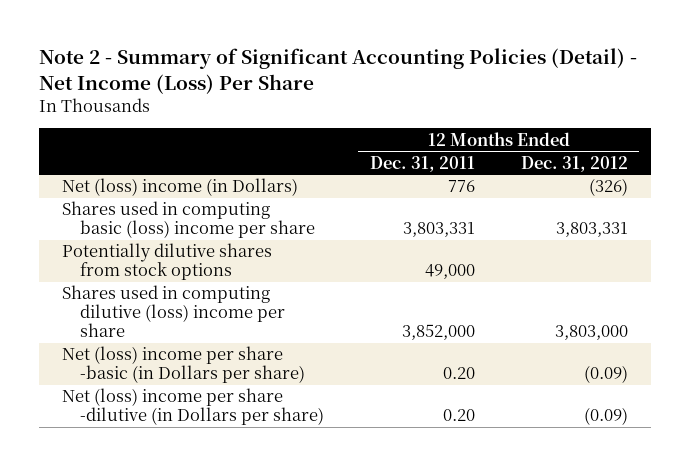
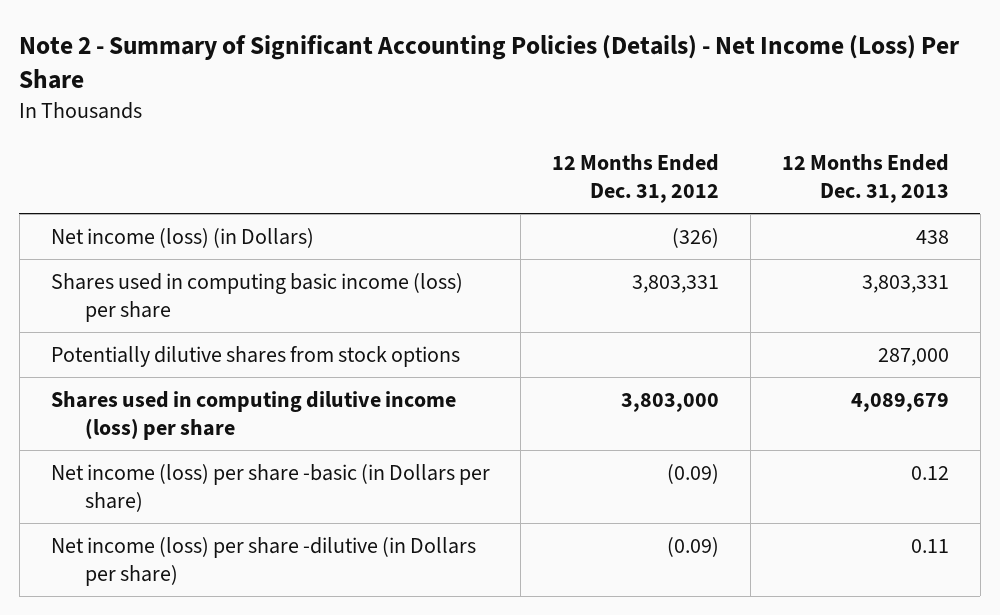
[38,48,637,94] Note 2 - Summary of Significant Accounting Policies (Detail) - Net Income (Loss) Per Share -> [19,34,961,89] Note 2 - Summary of Significant Accounting Policies (Details) - Net Income (Loss) Per Share
[369,155,475,172] Dec. 31, 2011 -> none
none -> [782,154,950,203] 12 Months Ended Dec. 31, 2013
[61,178,298,197] Net (loss) income (in Dollars) -> [50,228,314,249] Net income (loss) (in Dollars)
[61,201,315,239] Shares used in computing basic (loss) income per share -> [50,273,463,322] Shares used in computing basic income (loss) per share
[61,285,285,338] Shares used in computing dilutive (loss) income per share -> [50,391,456,440] Shares used in computing dilutive income (loss) per share
[61,346,305,384] Net (loss) income per share -basic (in Dollars per share) -> [50,464,490,512] Net income (loss) per share -basic (in Dollars per share)
[61,388,324,426] Net (loss) income per share -dilutive (in Dollars per share) -> [50,537,476,586] Net income (loss) per share -dilutive (in Dollars per share)

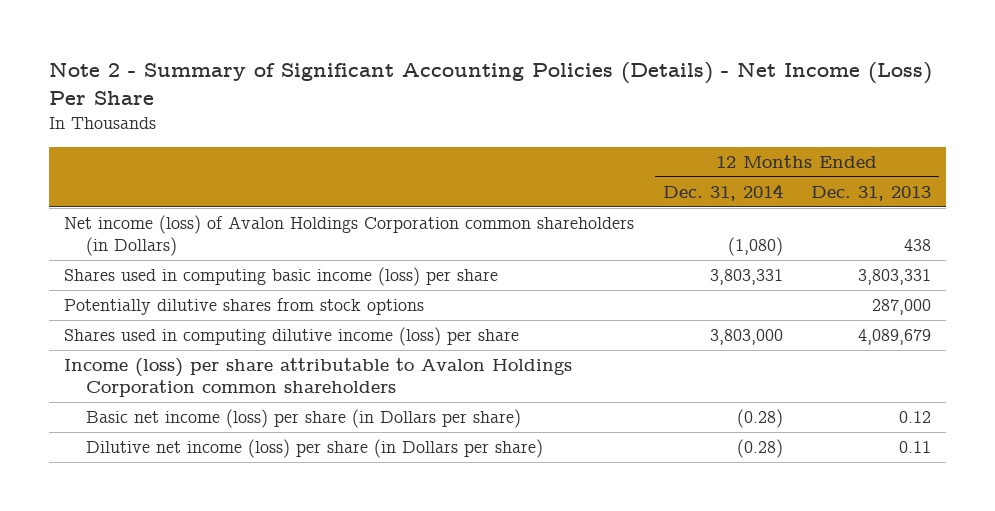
[552,154,720,203] 12 Months Ended Dec. 31, 2012 -> none
none -> [662,184,783,202] Dec. 31, 2014
[50,228,314,249] Net income (loss) (in Dollars) -> [63,215,634,257] Net income (loss) of Avalon Holdings Corporation common shareholders (in Dollars)
none -> [63,358,572,398] Income (loss) per share attributable to Avalon Holdings Corporation common shareholders
[50,464,490,512] Net income (loss) per share -basic (in Dollars per share) -> [85,409,521,429] Basic net income (loss) per share (in Dollars per share)
[50,537,476,586] Net income (loss) per share -dilutive (in Dollars per share) -> [85,439,543,459] Dilutive net income (loss) per share (in Dollars per share)

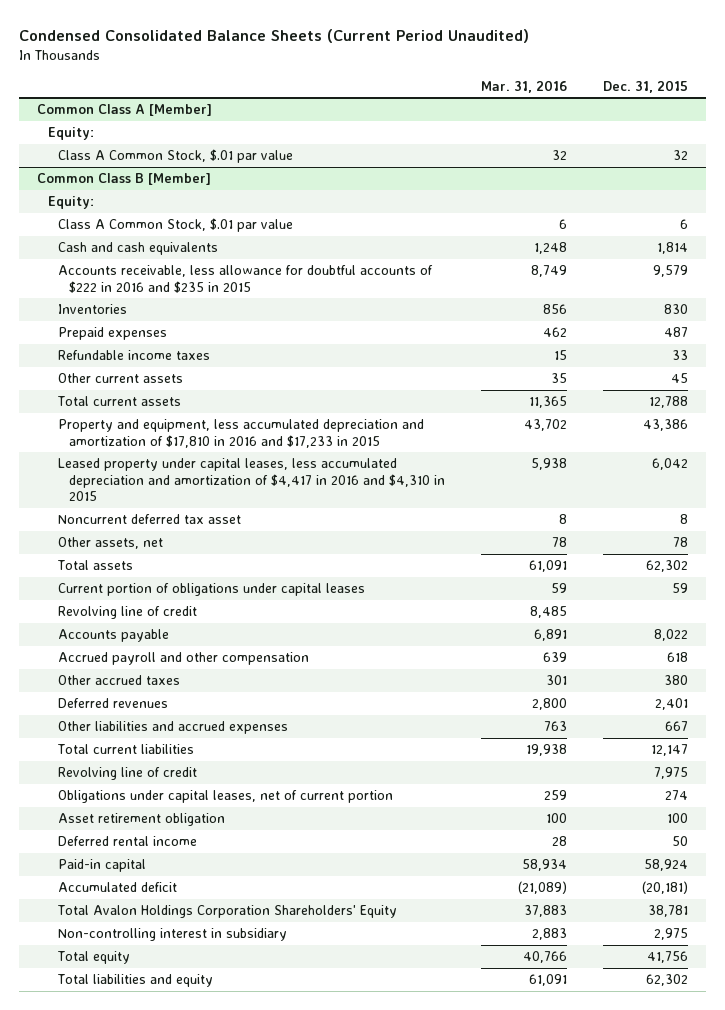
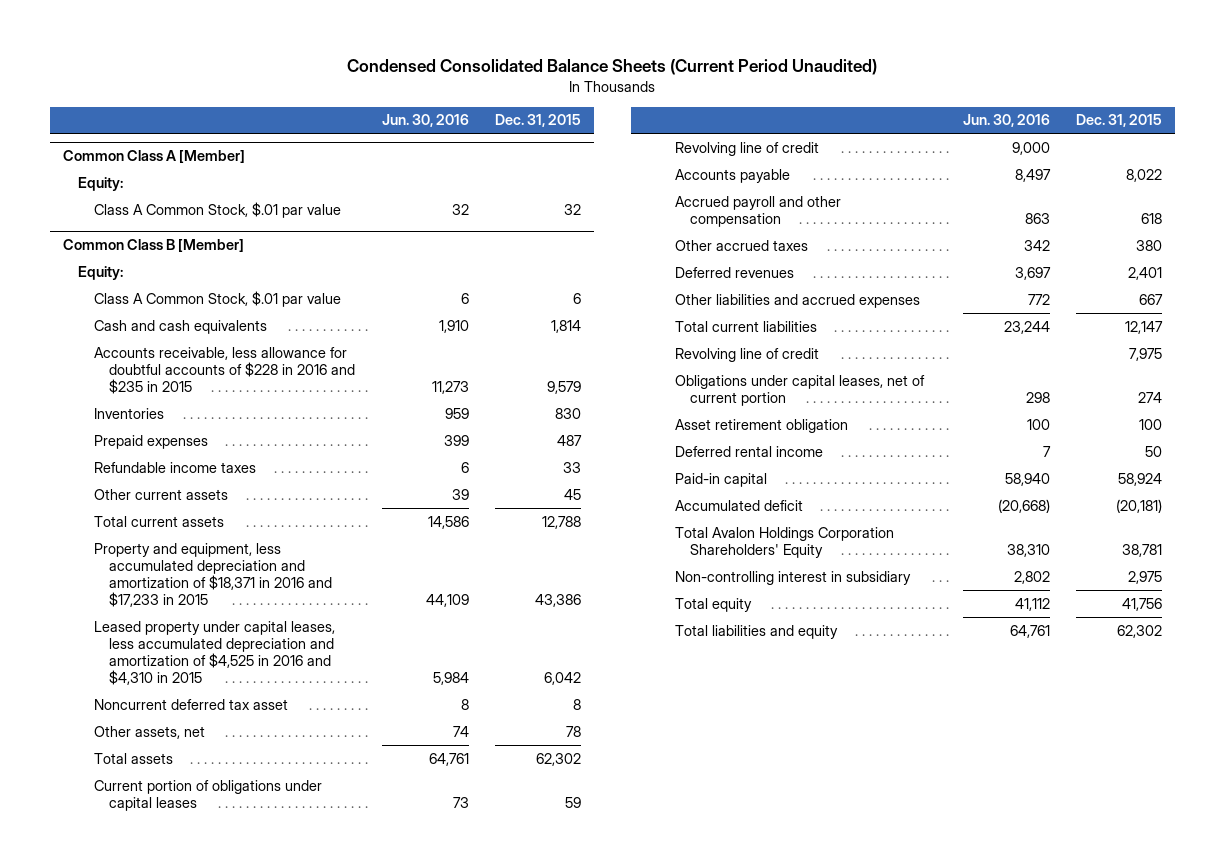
[480,79,567,93] Mar. 31, 2016 -> none
none -> [381,114,469,128] Jun. 30, 2016
[58,265,434,293] Accounts receivable, less allowance for doubtful accounts of $222 in 2016 and $235 in 2015 -> [93,346,356,395] Accounts receivable, less allowance for doubtful accounts of $228 in 2016 and $235 in 2015
[58,419,425,448] Property and equipment, less accumulated depreciation and amortization of $17,810 in 2016 and $17,233 in 2015 -> [93,542,333,608] Property and equipment, less accumulated depreciation and amortization of $18,371 in 2016 and $17,233 in 2015
[58,458,445,502] Leased property under capital leases, less accumulated depreciation and amortization of $4,417 in 2016 and $4,310 in 2015 -> [93,620,335,686] Leased property under capital leases, less accumulated depreciation and amortization of $4,525 in 2016 and $4,310 in 2015

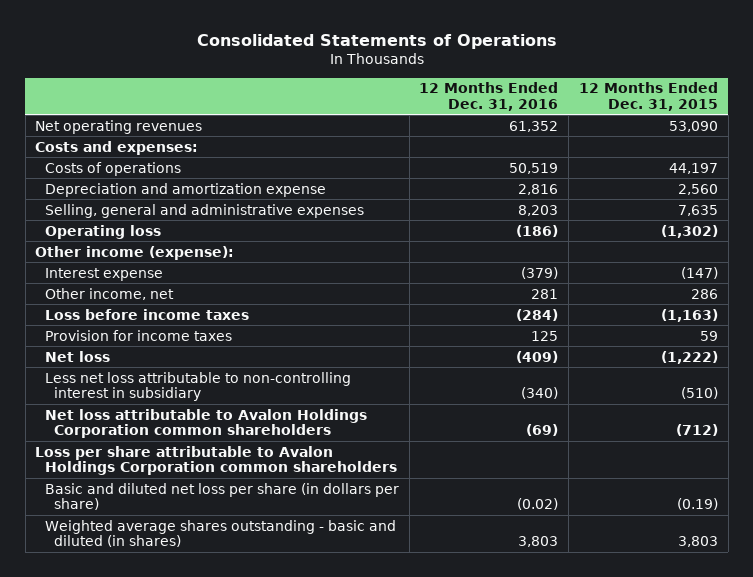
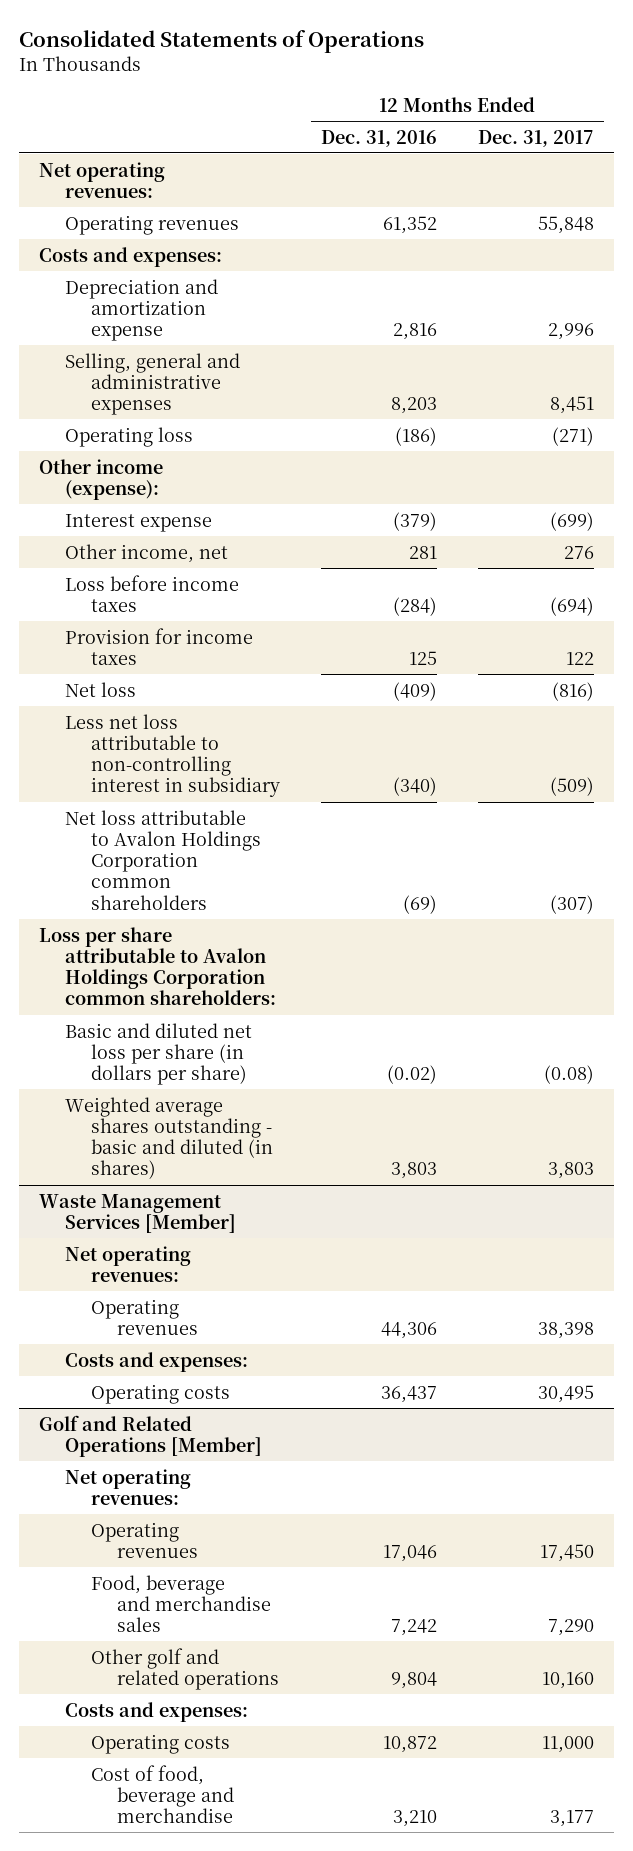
[579,82,719,111] 12 Months Ended Dec. 31, 2015 -> none
none -> [477,129,594,147] Dec. 31, 2017
none -> [39,161,166,198] Net operating revenues:
[35,119,203,134] Net operating revenues -> [65,214,240,235] Operating revenues
[44,161,181,176] Costs of operations -> none
[35,445,397,475] Loss per share attributable to Avalon Holdings Corporation common shareholders -> [39,926,277,1006] Loss per share attributable to Avalon Holdings Corporation common shareholders:
none -> [39,1193,237,1233] Waste Management Services [Member]
none -> [65,1245,192,1282] Net operating revenues:
none -> [91,1298,199,1335] Operating revenues
none -> [65,1351,249,1372] Costs and expenses:
none -> [91,1383,231,1404] Operating costs
none -> [39,1414,263,1457] Golf and Related Operations [Member]
none -> [65,1468,192,1505] Net operating revenues:
none -> [91,1521,199,1558] Operating revenues
none -> [91,1574,272,1633] Food, beverage and merchandise sales
none -> [91,1647,280,1690] Other golf and related operations
none -> [65,1701,249,1722] Costs and expenses:
none -> [91,1733,231,1754] Operating costs
none -> [91,1764,235,1824] Cost of food, beverage and merchandise

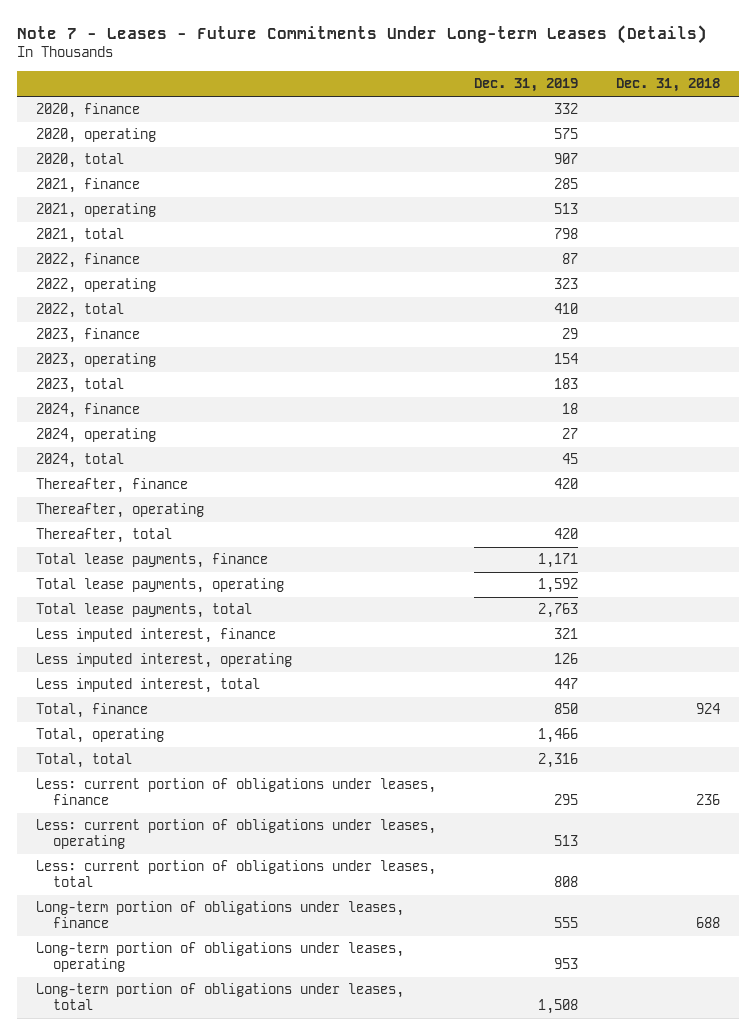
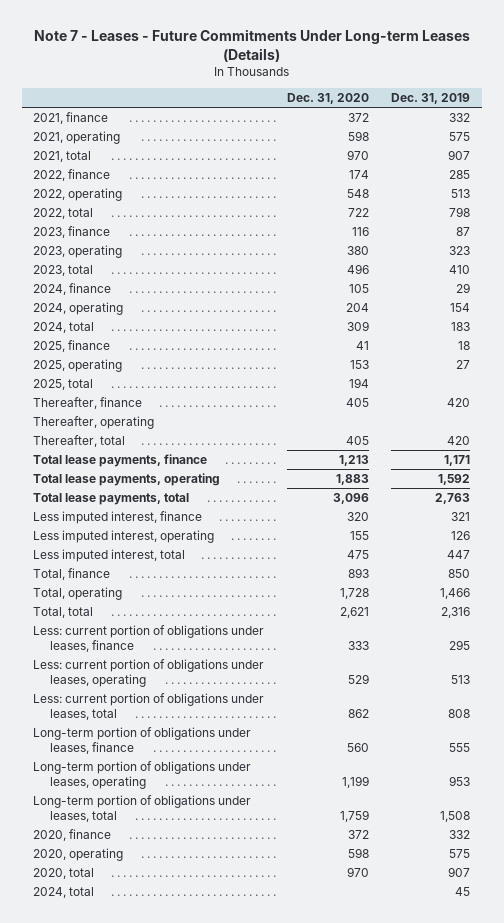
[615,78,720,93] Dec. 31, 2018 -> none
none -> [286,93,369,105] Dec. 31, 2020
[553,178,578,190] 285 -> [449,112,471,122] 332
[553,203,578,215] 513 -> [449,131,471,141] 575
[553,228,578,240] 798 -> [448,149,471,160] 907
[561,253,578,265] 87 -> [449,169,471,179] 285
[553,278,578,290] 323 -> [451,188,471,198] 513
[553,303,578,315] 410 -> [449,206,471,217] 798
[561,328,578,340] 29 -> [456,226,471,236] 87
[553,353,578,365] 154 -> [449,245,471,255] 323
[553,378,578,390] 183 -> [449,264,471,274] 410
[561,403,578,415] 18 -> [456,282,471,293] 29
[561,428,578,440] 27 -> [450,302,471,312] 154
none -> [33,321,95,333] 2024, total
none -> [33,339,111,352] 2025, finance
none -> [33,358,123,372] 2025, operating
none -> [33,378,94,390] 2025, total
[36,103,141,119] 2020, finance -> [33,828,112,841] 2020, finance
[36,128,157,144] 2020, operating -> [33,847,124,861] 2020, operating
[36,153,125,169] 2020, total -> [33,867,95,879] 2020, total
[36,453,125,469] 2024, total -> [33,886,95,898] 2024, total

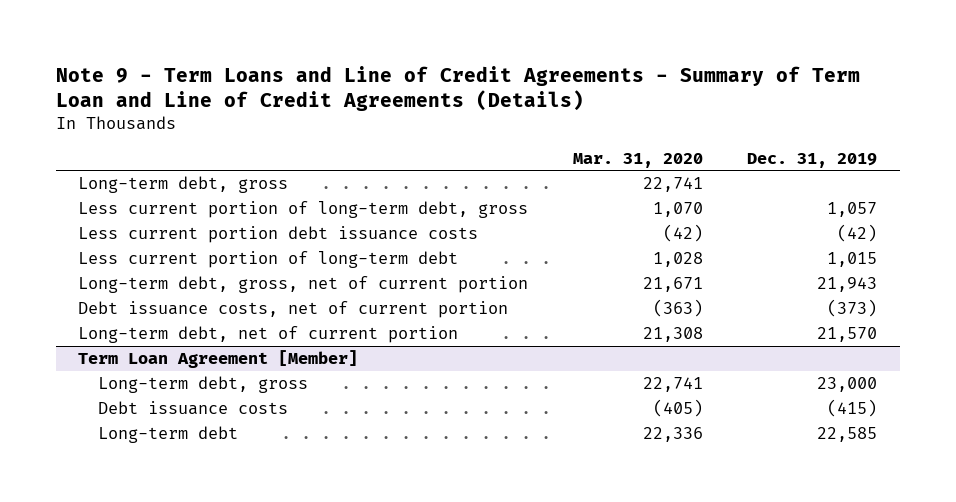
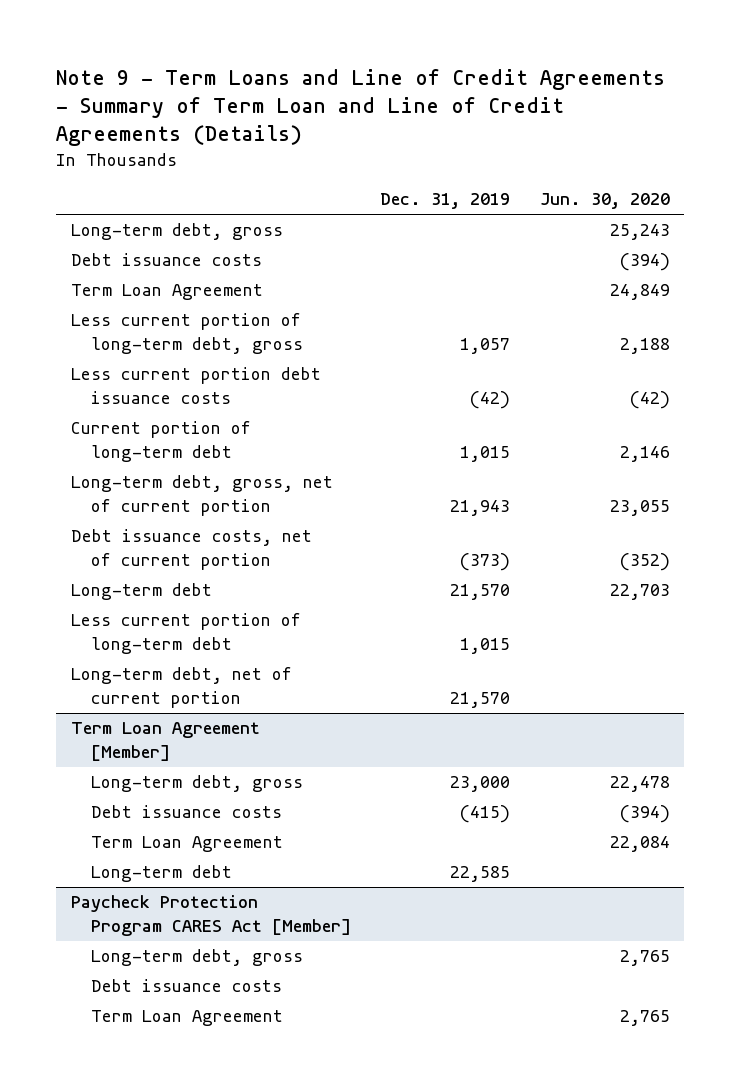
[572,152,703,168] Mar. 31, 2020 -> none
none -> [539,193,670,210] Jun. 30, 2020
none -> [71,253,263,267] Debt issuance costs
none -> [71,284,264,301] Term Loan Agreement
none -> [71,421,252,463] Current portion of long-term debt
none -> [71,583,213,601] Long-term debt
[78,251,459,269] Less current portion of long-term debt -> [71,613,302,655] Less current portion of long-term debt
none -> [91,836,284,853] Term Loan Agreement
none -> [71,895,352,937] Paycheck Protection Program CARES Act [Member]
none -> [91,949,304,967] Long-term debt, gross
none -> [91,979,283,993] Debt issuance costs
none -> [91,1010,284,1027] Term Loan Agreement

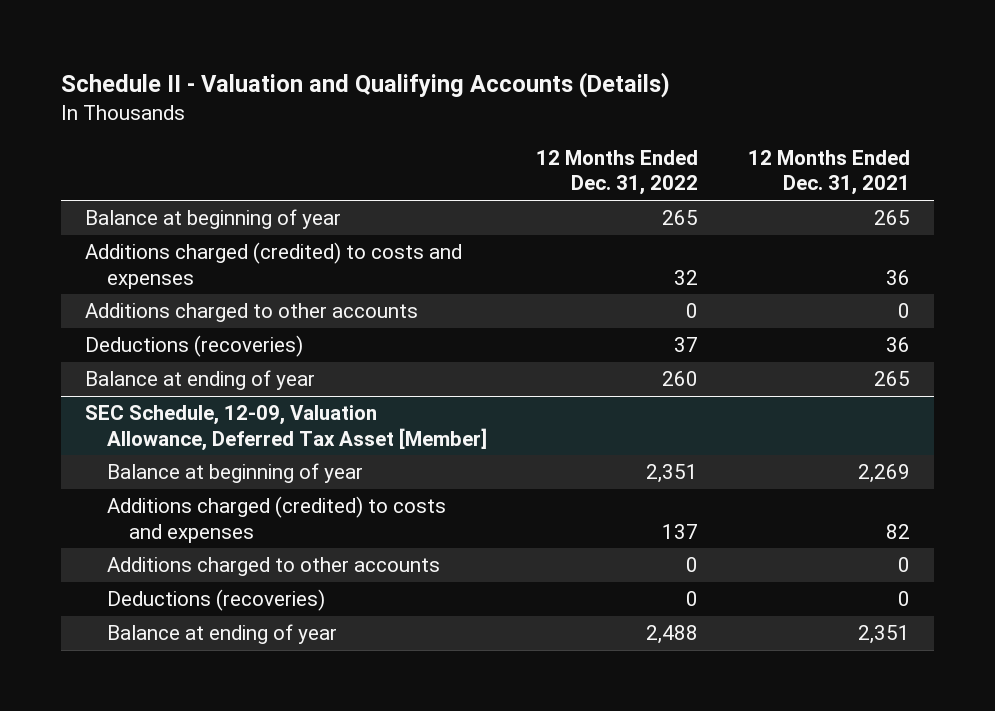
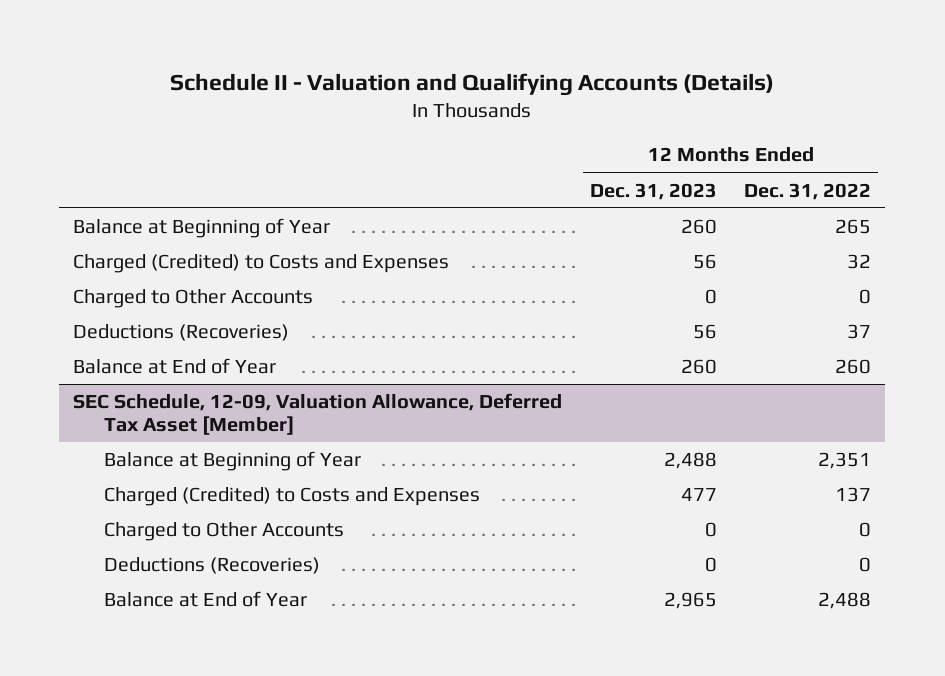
[747,150,910,196] 12 Months Ended Dec. 31, 2021 -> none
none -> [589,182,717,200] Dec. 31, 2023
[85,209,342,230] Balance at beginning of year -> [73,218,331,239] Balance at Beginning of Year
[85,242,463,289] Additions charged (credited) to costs and expenses -> [73,254,450,274] Charged (Credited) to Costs and Expenses
[85,303,419,323] Additions charged to other accounts -> [73,289,314,309] Charged to Other Accounts
[85,335,304,358] Deductions (recoveries) -> [73,324,290,342] Deductions (Recoveries)
[85,370,316,391] Balance at ending of year -> [73,358,277,375] Balance at End of Year
[107,463,364,484] Balance at beginning of year -> [103,451,361,472] Balance at Beginning of Year
[107,496,447,543] Additions charged (credited) to costs and expenses -> [103,487,480,507] Charged (Credited) to Costs and Expenses
[107,557,441,577] Additions charged to other accounts -> [103,522,344,542] Charged to Other Accounts
[107,589,326,612] Deductions (recoveries) -> [103,557,320,575] Deductions (Recoveries)
[107,624,338,645] Balance at ending of year -> [103,591,307,608] Balance at End of Year

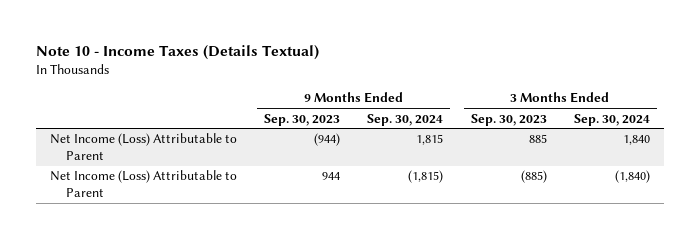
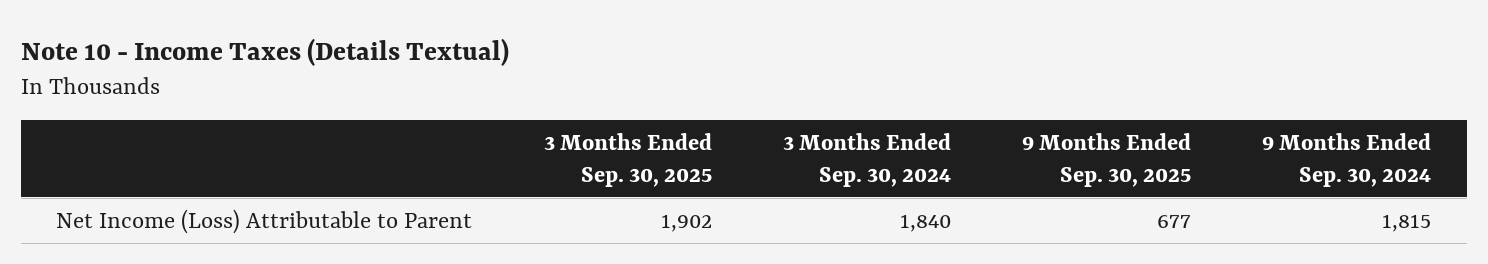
[263,113,340,126] Sep. 30, 2023 -> none
[470,113,547,126] Sep. 30, 2023 -> none
none -> [543,132,712,187] 3 Months Ended Sep. 30, 2025
none -> [1022,132,1192,187] 9 Months Ended Sep. 30, 2025
[49,170,237,197] Net Income (Loss) Attributable to Parent -> none

